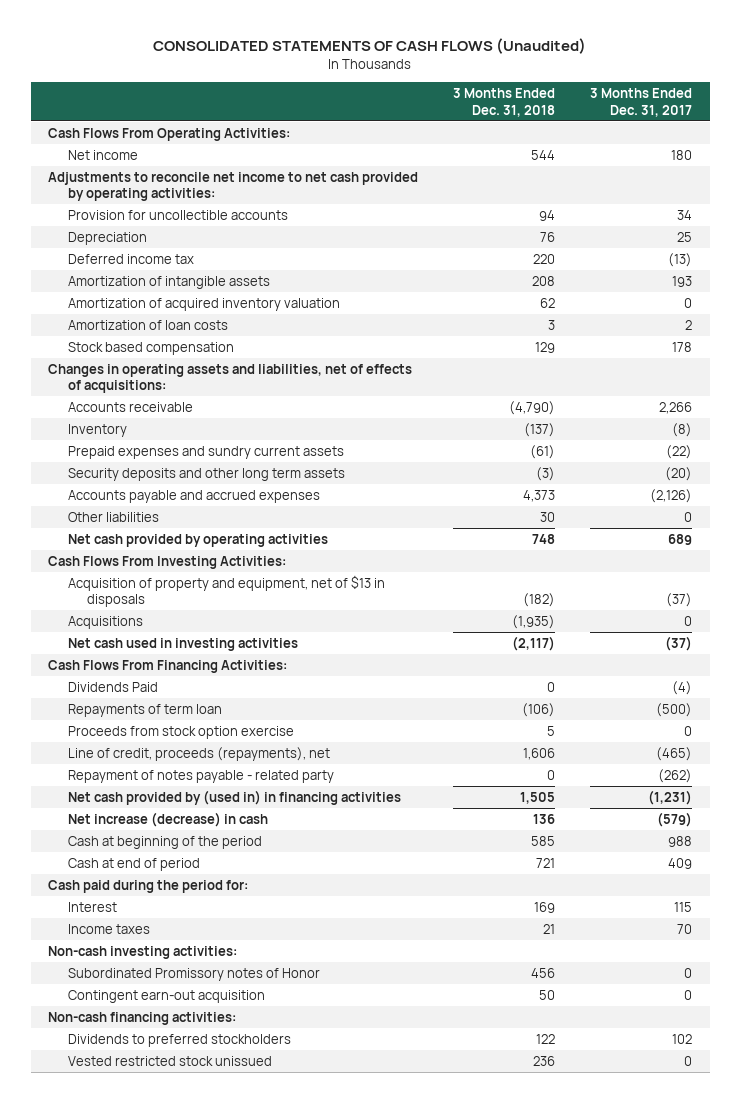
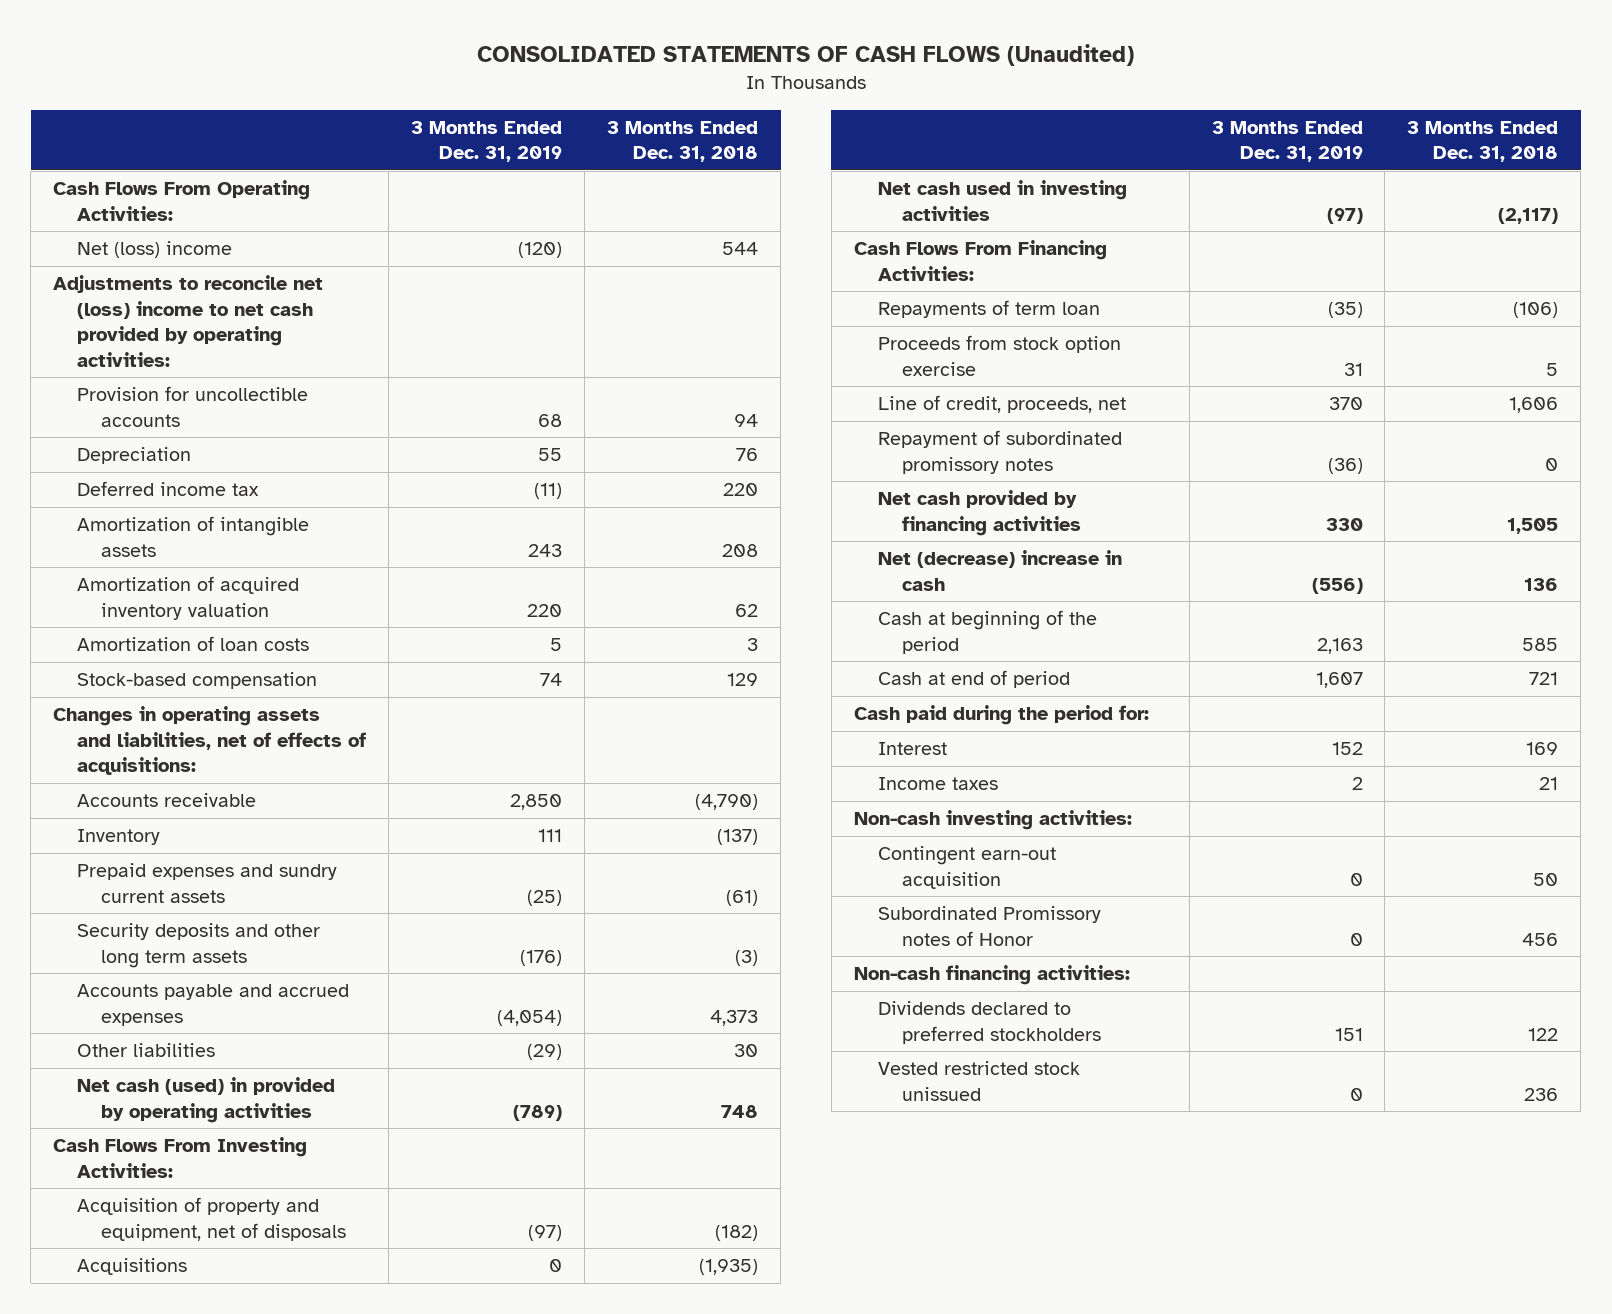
[590,87,693,117] 3 Months Ended Dec. 31, 2017 -> none
none -> [411,120,563,163] 3 Months Ended Dec. 31, 2019
[67,149,138,160] Net income -> [77,241,233,259] Net (loss) income
[48,171,419,202] Adjustments to reconcile net income to net cash provided by operating activities: -> [53,275,324,367] Adjustments to reconcile net (loss) income to net cash provided by operating activities:
[67,341,234,355] Stock based compensation -> [77,672,318,690] Stock-based compensation
[67,533,328,547] Net cash provided by operating activities -> [77,1077,336,1123] Net cash (used) in provided by operating activities
[67,574,385,608] Acquisition of property and equipment, net of $13 in disposals -> [77,1197,347,1241] Acquisition of property and equipment, net of disposals
[67,681,158,692] Dividends Paid -> none
[67,769,334,783] Repayment of notes payable - related party -> none
[67,746,330,761] Line of credit, proceeds (repayments), net -> [877,395,1126,414] Line of credit, proceeds, net
none -> [877,430,1122,474] Repayment of subordinated promissory notes
[67,789,401,805] Net cash provided by (used in) in financing activities -> [877,490,1081,536] Net cash provided by financing activities
[67,811,268,827] Net increase (decrease) in cash -> [877,550,1122,591] Net (decrease) increase in cash
[67,967,320,981] Subordinated Promissory notes of Honor -> [877,906,1101,946] Subordinated Promissory notes of Honor
[67,1033,291,1047] Dividends to preferred stockholders -> [877,1001,1101,1044] Dividends declared to preferred stockholders

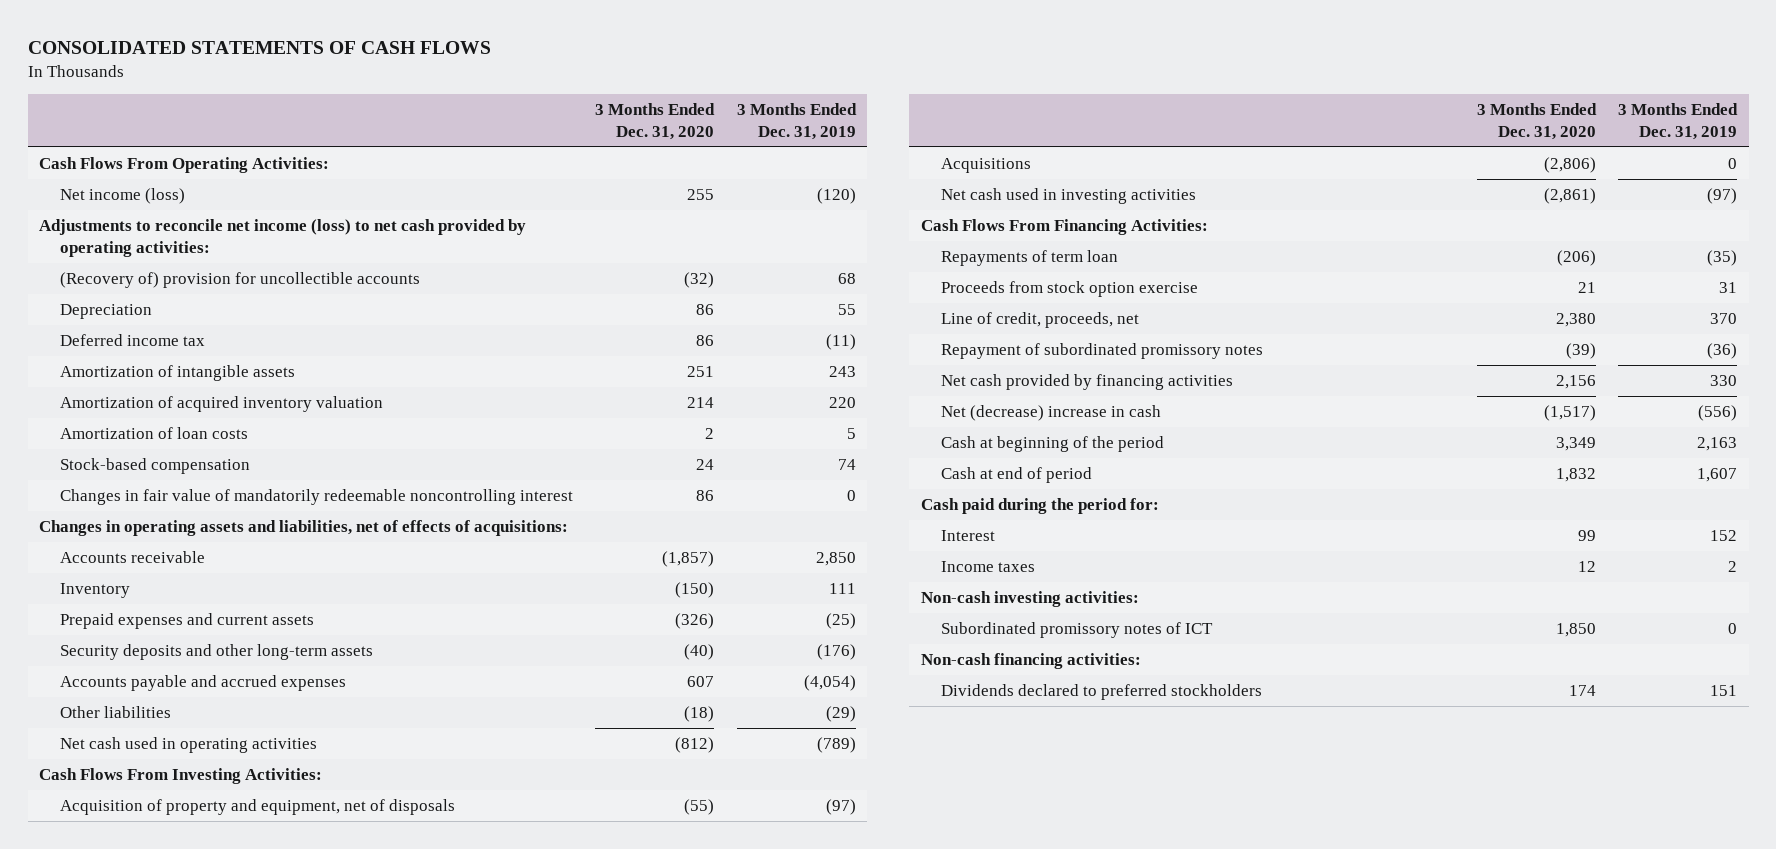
[476,44,1134,67] CONSOLIDATED STATEMENTS OF CASH FLOWS (Unaudited) -> [27,41,491,55] CONSOLIDATED STATEMENTS OF CASH FLOWS
[607,120,759,163] 3 Months Ended Dec. 31, 2018 -> none
none -> [595,103,716,140] 3 Months Ended Dec. 31, 2020
[77,241,233,259] Net (loss) income -> [59,188,185,205] Net income (loss)
[53,275,324,367] Adjustments to reconcile net (loss) income to net cash provided by operating activities: -> [39,219,527,257] Adjustments to reconcile net income (loss) to net cash provided by operating activities:
[77,386,309,427] Provision for uncollectible accounts -> [59,272,420,289] (Recovery of) provision for uncollectible accounts
none -> [59,489,573,506] Changes in fair value of mandatorily redeemable noncontrolling interest
[77,863,338,903] Prepaid expenses and sundry current assets -> [59,613,314,630] Prepaid expenses and current assets
[77,923,321,968] Security deposits and other long term assets -> [59,644,373,661] Security deposits and other long-term assets
[77,1077,336,1123] Net cash (used) in provided by operating activities -> [59,737,317,754] Net cash used in operating activities
[877,846,1056,889] Contingent earn-out acquisition -> none
[877,906,1101,946] Subordinated Promissory notes of Honor -> [941,622,1214,639] Subordinated promissory notes of ICT
[877,1061,1080,1101] Vested restricted stock unissued -> none

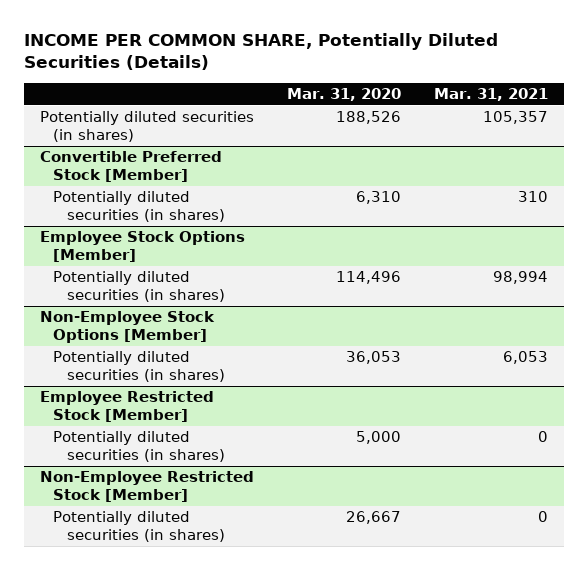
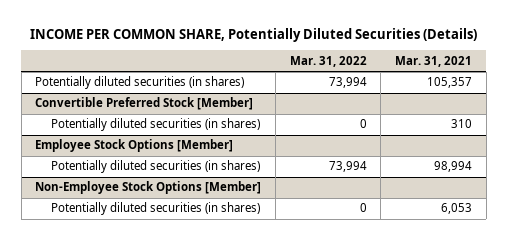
[286,87,401,101] Mar. 31, 2020 -> none
none -> [289,55,367,67] Mar. 31, 2022
[40,391,215,423] Employee Restricted Stock [Member] -> none
[53,431,225,463] Potentially diluted securities (in shares) -> none
[40,471,255,503] Non-Employee Restricted Stock [Member] -> none
[53,511,225,543] Potentially diluted securities (in shares) -> none

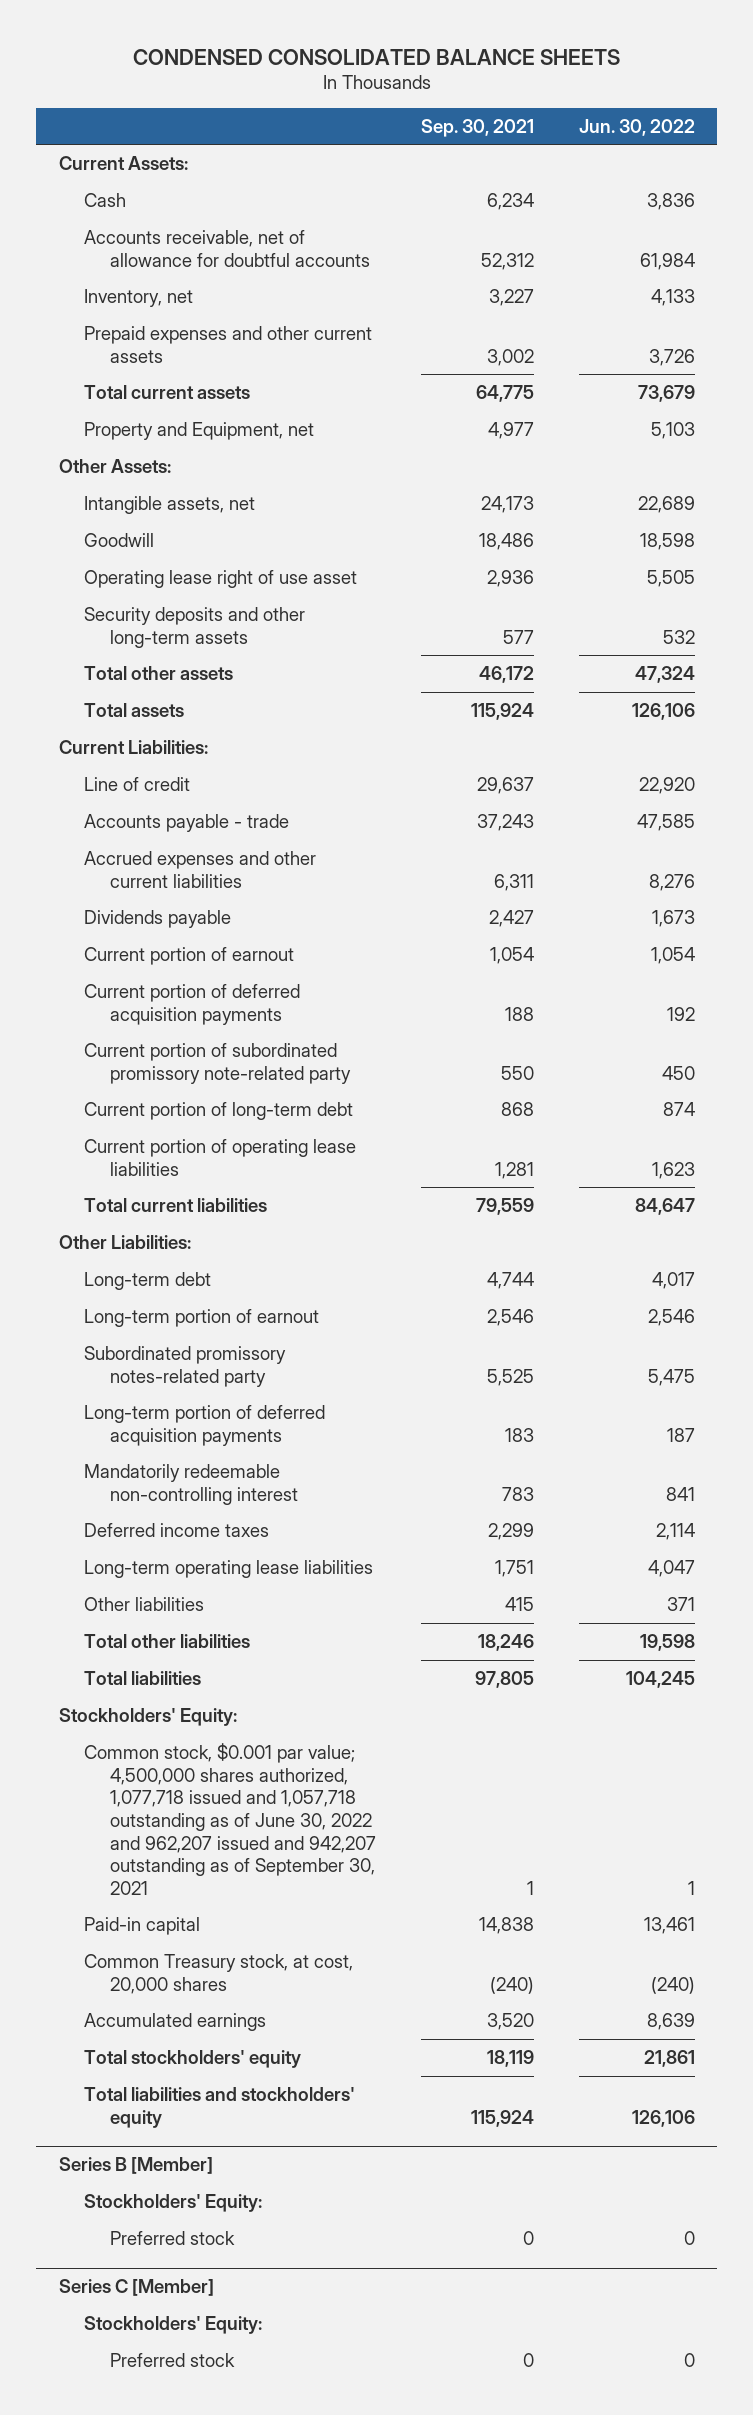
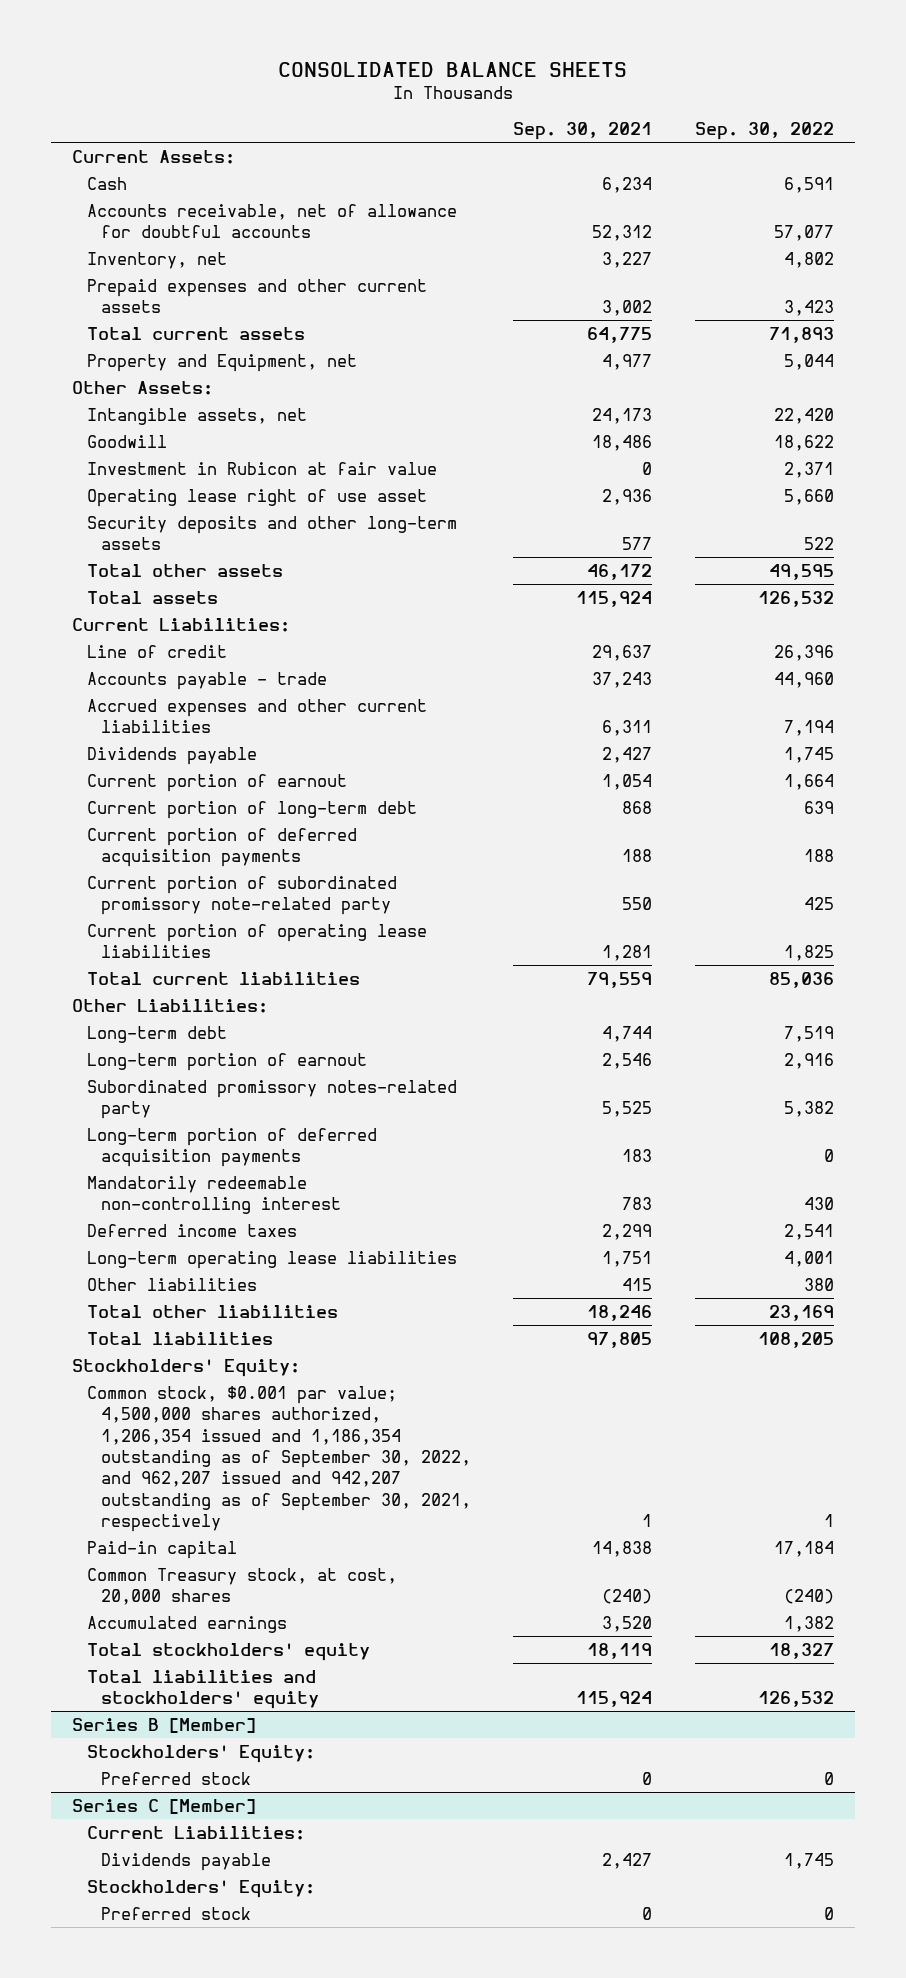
[132,48,620,65] CONDENSED CONSOLIDATED BALANCE SHEETS -> [277,61,627,77] CONSOLIDATED BALANCE SHEETS
[578,118,695,136] Jun. 30, 2022 -> none
none -> [694,122,834,141] Sep. 30, 2022
none -> [86,461,437,475] Investment in Rubicon at fair value
[84,1102,354,1121] Current portion of long-term debt -> [86,800,417,819] Current portion of long-term debt
[84,1743,377,1895] Common stock, $0.001 par value; 4,500,000 shares authorized, 1,077,718 issued and 1,057,718 outstanding as of June 30, 2022 and 962,207 issued and 942,207 outstanding as of September 30, 2021 -> [86,1385,472,1533] Common stock, $0.001 par value; 4,500,000 shares authorized, 1,206,354 issued and 1,186,354 outstanding as of September 30, 2022, and 962,207 issued and 942,207 outstanding as of September 30, 2021, respectively
none -> [86,1825,305,1840] Current Liabilities:
none -> [101,1852,272,1871] Dividends payable

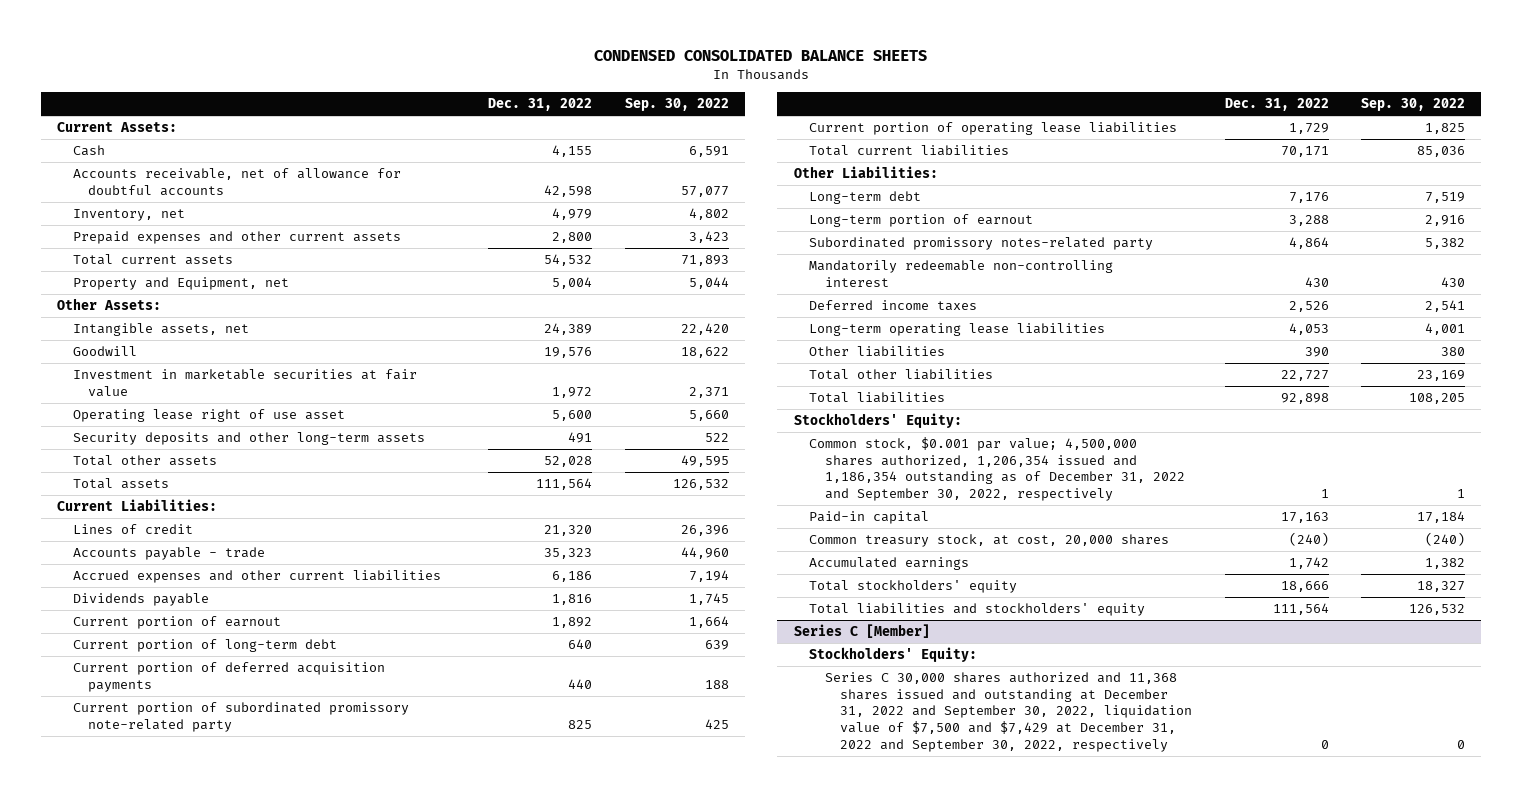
[277,61,627,77] CONSOLIDATED BALANCE SHEETS -> [594,50,928,62] CONDENSED CONSOLIDATED BALANCE SHEETS
[513,122,653,141] Sep. 30, 2021 -> none
none -> [488,97,593,111] Dec. 31, 2022
[86,461,437,475] Investment in Rubicon at fair value -> [72,369,417,397] Investment in marketable securities at fair value
[86,644,227,658] Line of credit -> [72,524,193,535] Lines of credit
[86,1127,377,1168] Long-term portion of deferred acquisition payments -> none
[86,1385,472,1533] Common stock, $0.001 par value; 4,500,000 shares authorized, 1,206,354 issued and 1,186,354 outstanding as of September 30, 2022, and 962,207 issued and 942,207 outstanding as of September 30, 2021, respectively -> [809,437,1185,502] Common stock, $0.001 par value; 4,500,000 shares authorized, 1,206,354 issued and 1,186,354 outstanding as of December 31, 2022 and September 30, 2022, respectively
[86,1567,397,1606] Common Treasury stock, at cost, 20,000 shares -> [809,534,1170,548] Common treasury stock, at cost, 20,000 shares
[72,1717,257,1733] Series B [Member] -> none
[86,1744,315,1763] Stockholders' Equity: -> none
[101,1771,252,1785] Preferred stock -> none
[86,1825,305,1840] Current Liabilities: -> none
[101,1852,272,1871] Dividends payable -> none
[101,1906,252,1920] Preferred stock -> [824,672,1193,752] Series C 30,000 shares authorized and 11,368 shares issued and outstanding at December 31, 2022 and September 30, 2022, liquidation value of $7,500 and $7,429 at December 31, 2022 and September 30, 2022, respectively

